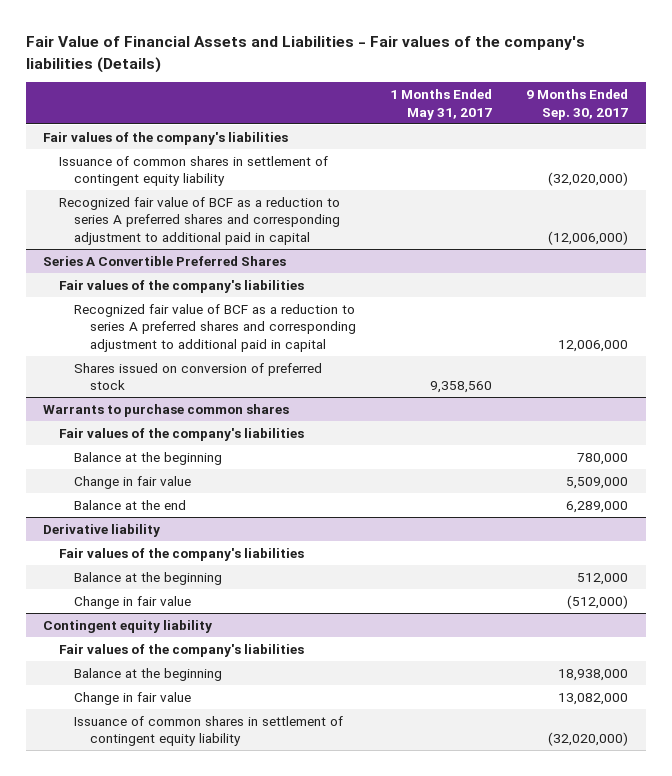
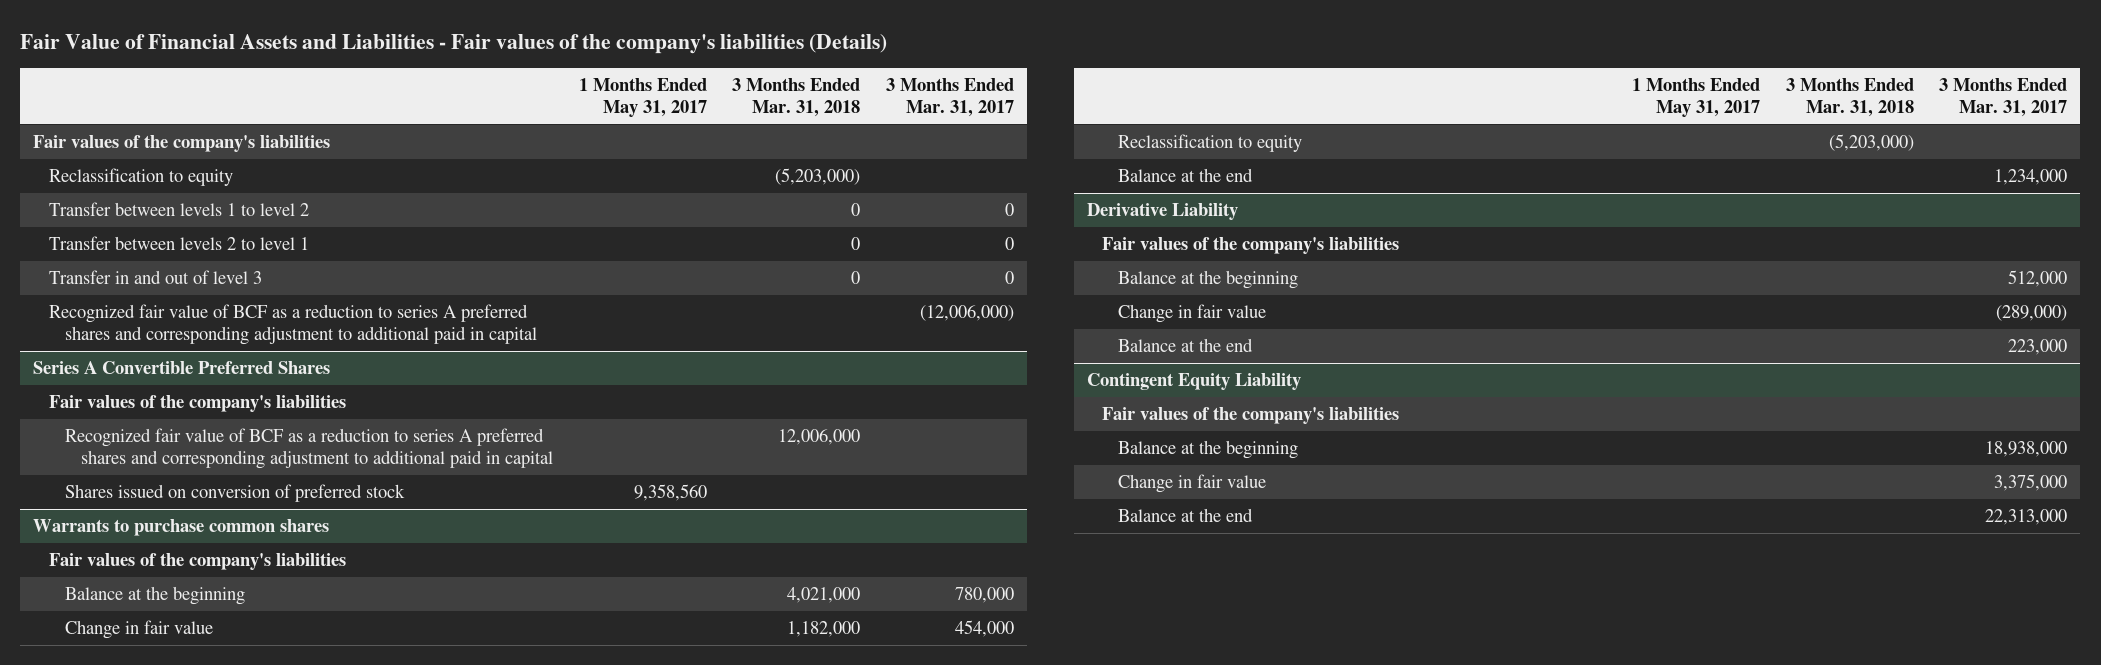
[526,89,629,120] 9 Months Ended Sep. 30, 2017 -> none
none -> [732,78,861,117] 3 Months Ended Mar. 31, 2018
none -> [886,78,1015,117] 3 Months Ended Mar. 31, 2017
[58,155,328,187] Issuance of common shares in settlement of contingent equity liability -> none
none -> [49,168,234,187] Reclassification to equity
none -> [49,202,310,217] Transfer between levels 1 to level 2
none -> [49,236,310,251] Transfer between levels 2 to level 1
none -> [49,270,263,285] Transfer in and out of level 3
none -> [1118,134,1303,153] Reclassification to equity
[43,523,161,537] Derivative liability -> [1086,203,1238,221] Derivative Liability
none -> [1118,338,1254,353] Balance at the end
[43,619,213,633] Contingent equity liability -> [1086,373,1301,391] Contingent Equity Liability
[74,715,344,747] Issuance of common shares in settlement of contingent equity liability -> none
none -> [1118,508,1254,523] Balance at the end

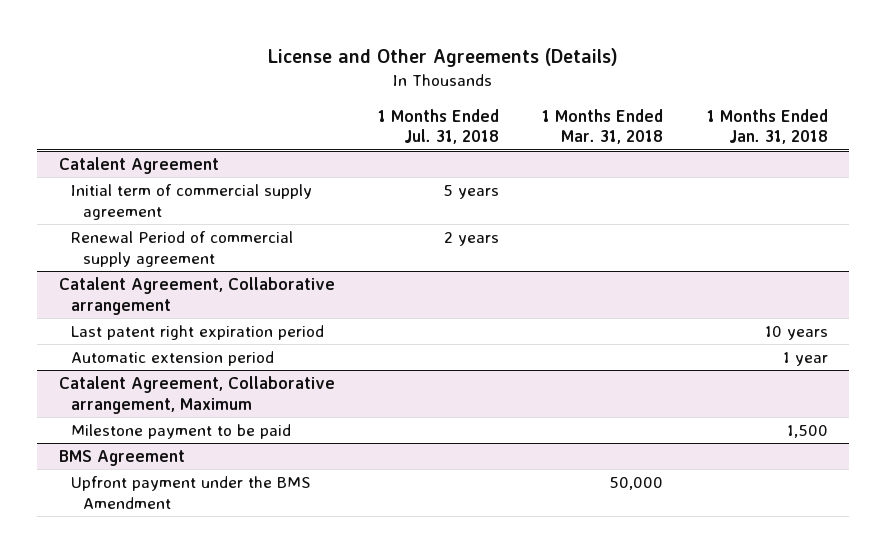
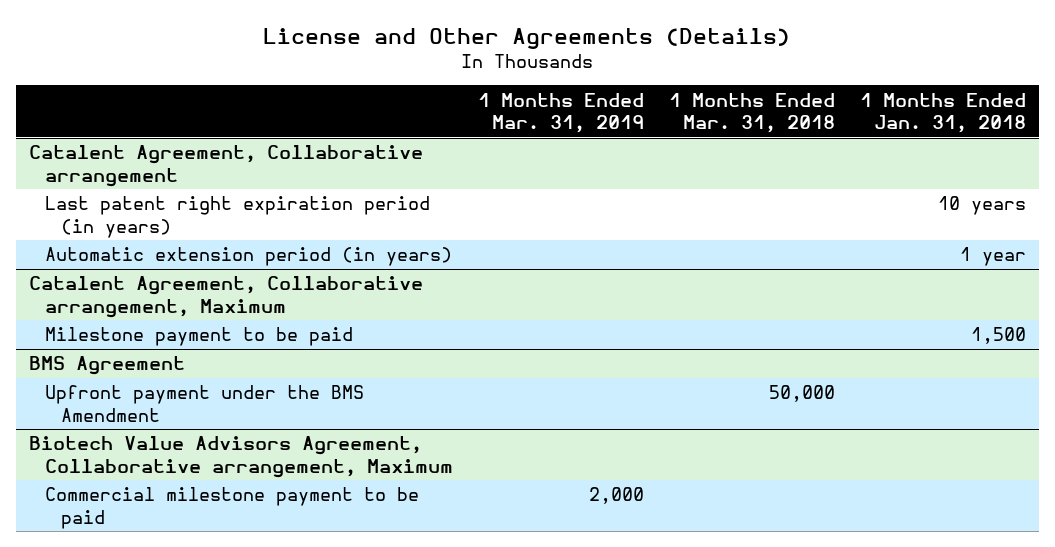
[377,108,499,145] 1 Months Ended Jul. 31, 2018 -> none
none -> [477,92,644,133] 1 Months Ended Mar. 31, 2019
[58,156,219,174] Catalent Agreement -> none
[70,183,312,220] Initial term of commercial supply agreement -> none
[70,230,293,267] Renewal Period of commercial supply agreement -> none
[70,324,324,340] Last patent right expiration period -> [44,196,430,238] Last patent right expiration period (in years)
[70,350,274,366] Automatic extension period -> [44,247,452,267] Automatic extension period (in years)
none -> [28,436,453,478] Biotech Value Advisors Agreement, Collaborative arrangement, Maximum
none -> [44,487,419,529] Commercial milestone payment to be paid

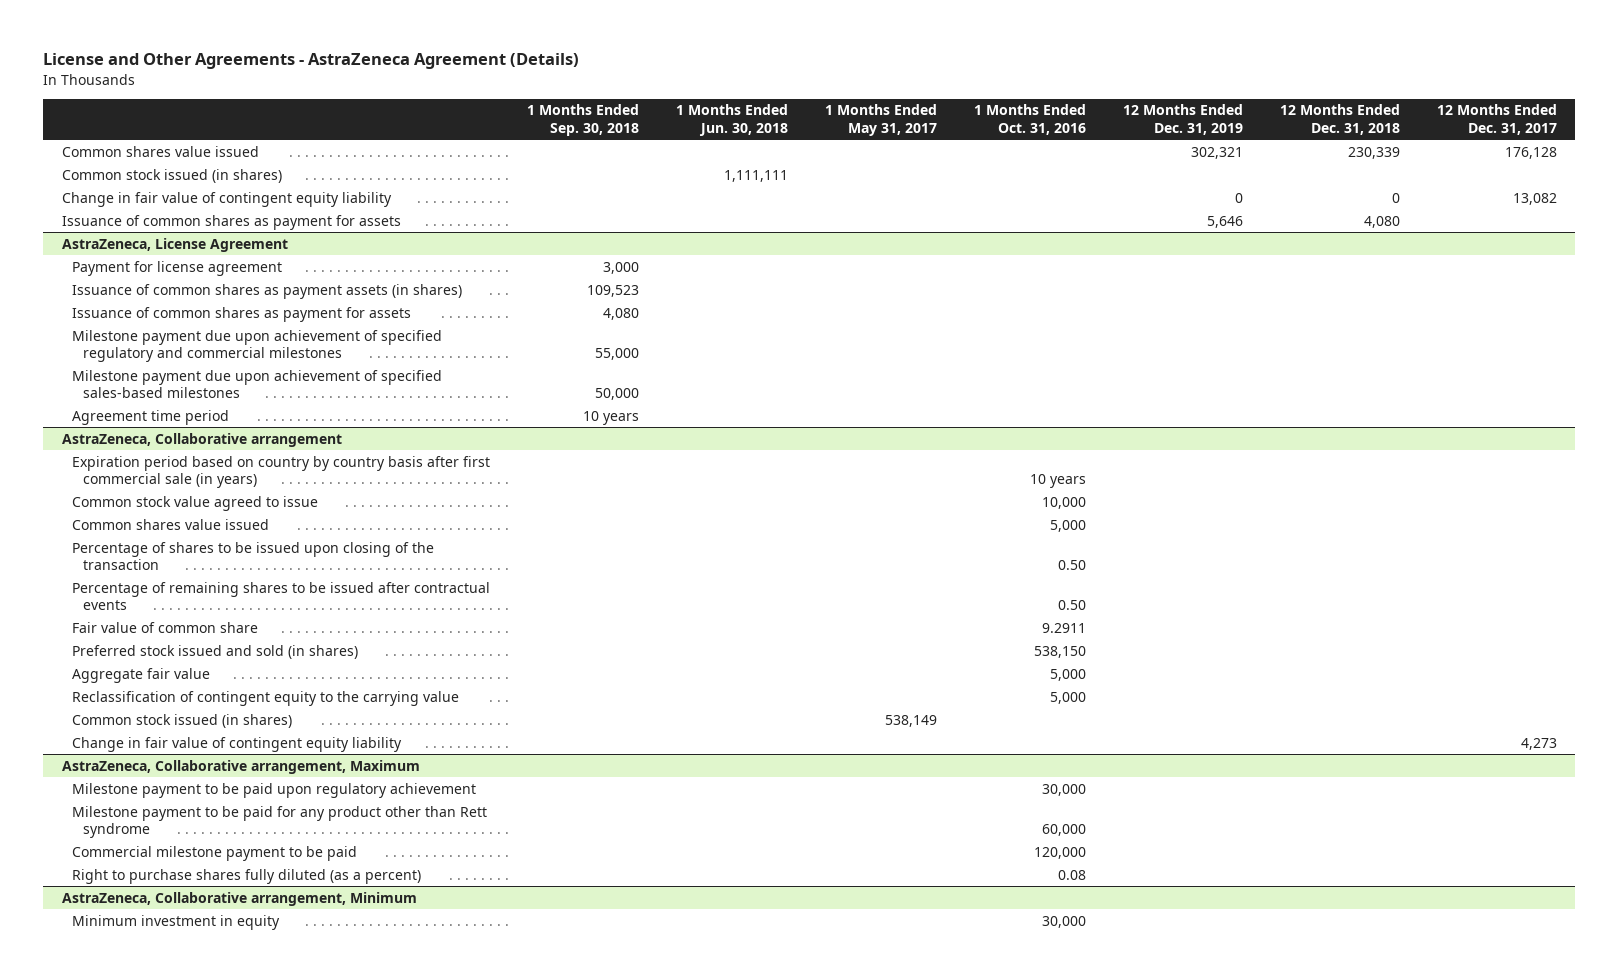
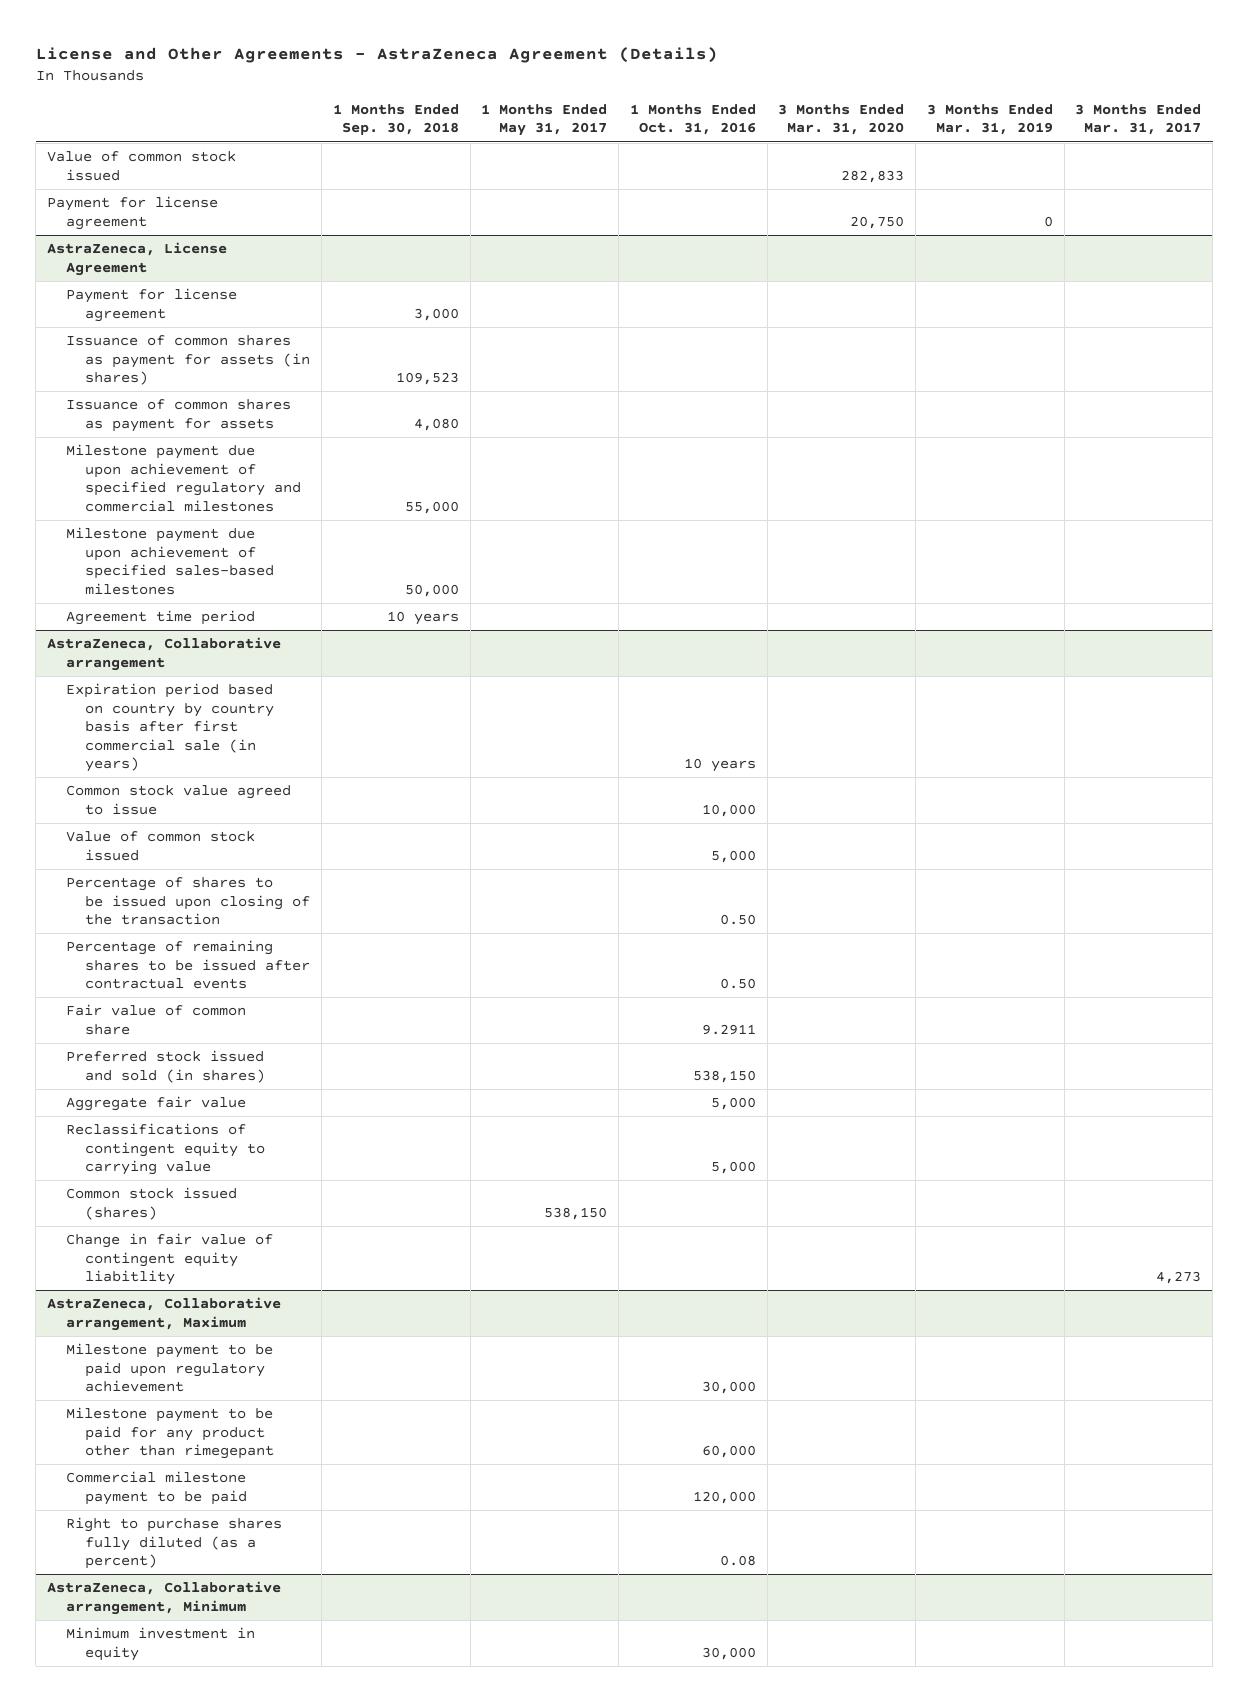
[676,104,789,136] 1 Months Ended Jun. 30, 2018 -> none
[1122,104,1243,135] 12 Months Ended Dec. 31, 2019 -> none
[1279,104,1400,135] 12 Months Ended Dec. 31, 2018 -> none
[1436,104,1557,135] 12 Months Ended Dec. 31, 2017 -> none
none -> [778,103,905,136] 3 Months Ended Mar. 31, 2020
none -> [926,103,1053,136] 3 Months Ended Mar. 31, 2019
none -> [1075,103,1202,136] 3 Months Ended Mar. 31, 2017
[61,168,282,183] Common stock issued (in shares) -> none
[61,191,392,207] Change in fair value of contingent equity liability -> none
[61,214,401,230] Issuance of common shares as payment for assets -> none
[61,145,259,157] Common shares value issued -> [46,151,236,181] Value of common stock issued
none -> [46,196,218,230] Payment for license agreement
[72,283,463,299] Issuance of common shares as payment assets (in shares) -> [66,335,311,386] Issuance of common shares as payment for assets (in shares)
[72,518,270,530] Common shares value issued -> [66,831,256,861] Value of common stock issued
[72,690,460,706] Reclassification of contingent equity to the carrying value -> [66,1123,266,1176] Reclassifications of contingent equity to carrying value
[72,713,293,728] Common stock issued (in shares) -> [66,1187,238,1220] Common stock issued (shares)
[885,714,938,727] 538,149 -> [544,1206,608,1220] 538,150
[72,736,403,752] Change in fair value of contingent equity liability -> [66,1233,274,1286] Change in fair value of contingent equity liabitlity
[72,805,488,839] Milestone payment to be paid for any product other than Rett syndrome -> [66,1407,275,1460] Milestone payment to be paid for any product other than rimegepant

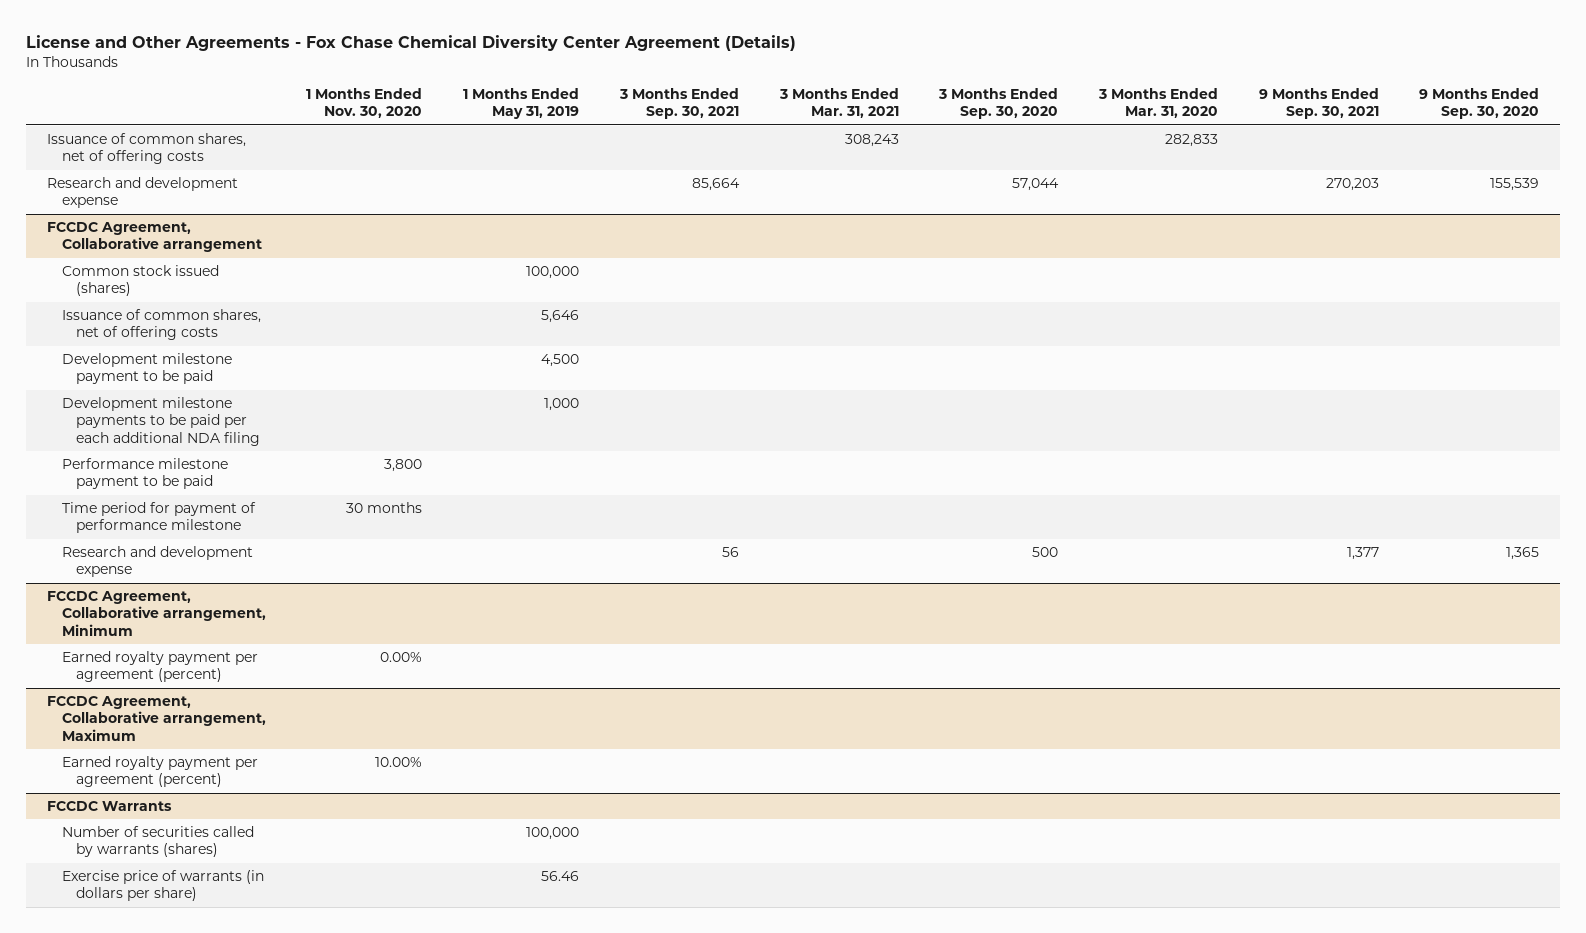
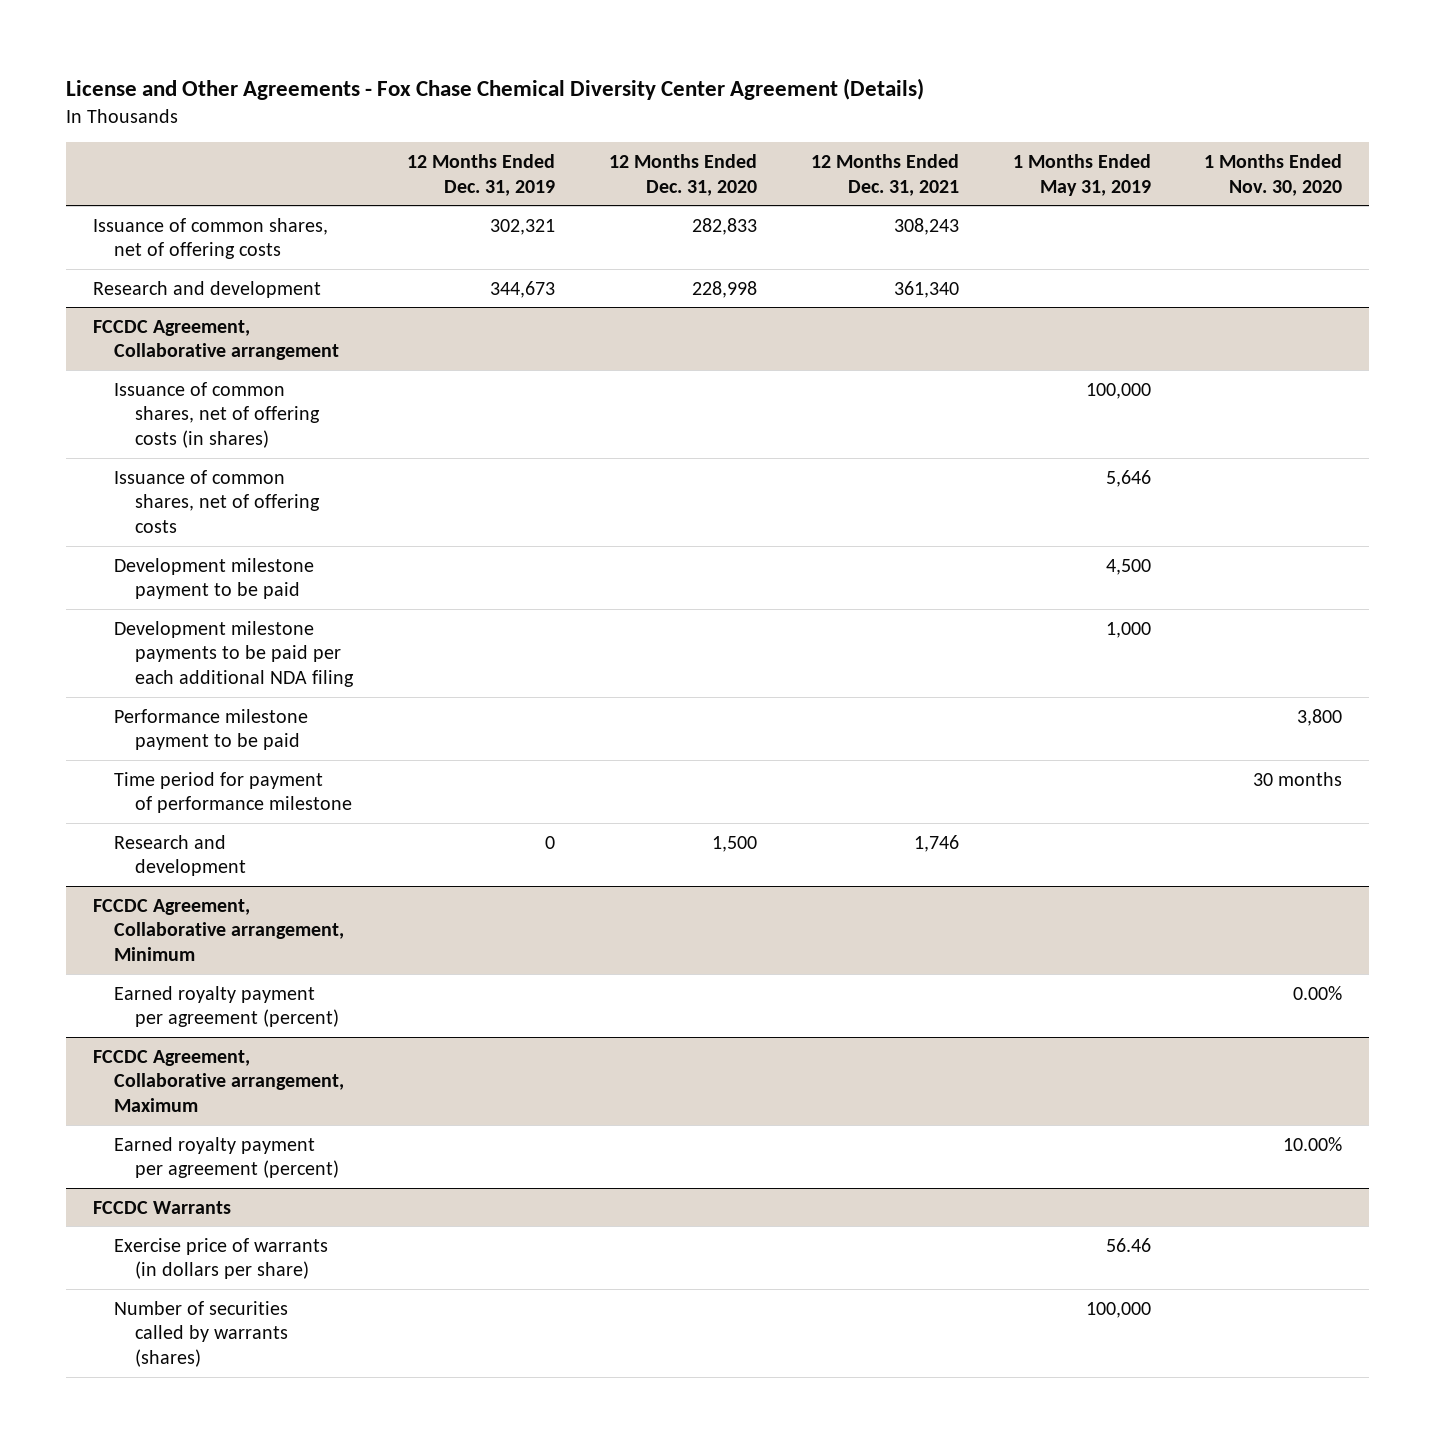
[618,87,739,120] 3 Months Ended Sep. 30, 2021 -> none
[778,87,899,119] 3 Months Ended Mar. 31, 2021 -> none
[938,87,1059,120] 3 Months Ended Sep. 30, 2020 -> none
[1098,87,1219,119] 3 Months Ended Mar. 31, 2020 -> none
[1258,87,1379,120] 9 Months Ended Sep. 30, 2021 -> none
[1419,87,1540,120] 9 Months Ended Sep. 30, 2020 -> none
none -> [407,153,556,196] 12 Months Ended Dec. 31, 2019
none -> [608,153,757,196] 12 Months Ended Dec. 31, 2020
none -> [810,153,959,196] 12 Months Ended Dec. 31, 2021
[46,176,238,209] Research and development expense -> [92,280,321,298] Research and development
[61,264,219,297] Common stock issued (shares) -> [114,381,321,449] Issuance of common shares, net of offering costs (in shares)
[61,545,253,578] Research and development expense -> [114,834,247,877] Research and development
[61,825,254,858] Number of securities called by warrants (shares) -> [114,1300,289,1368] Number of securities called by warrants (shares)

